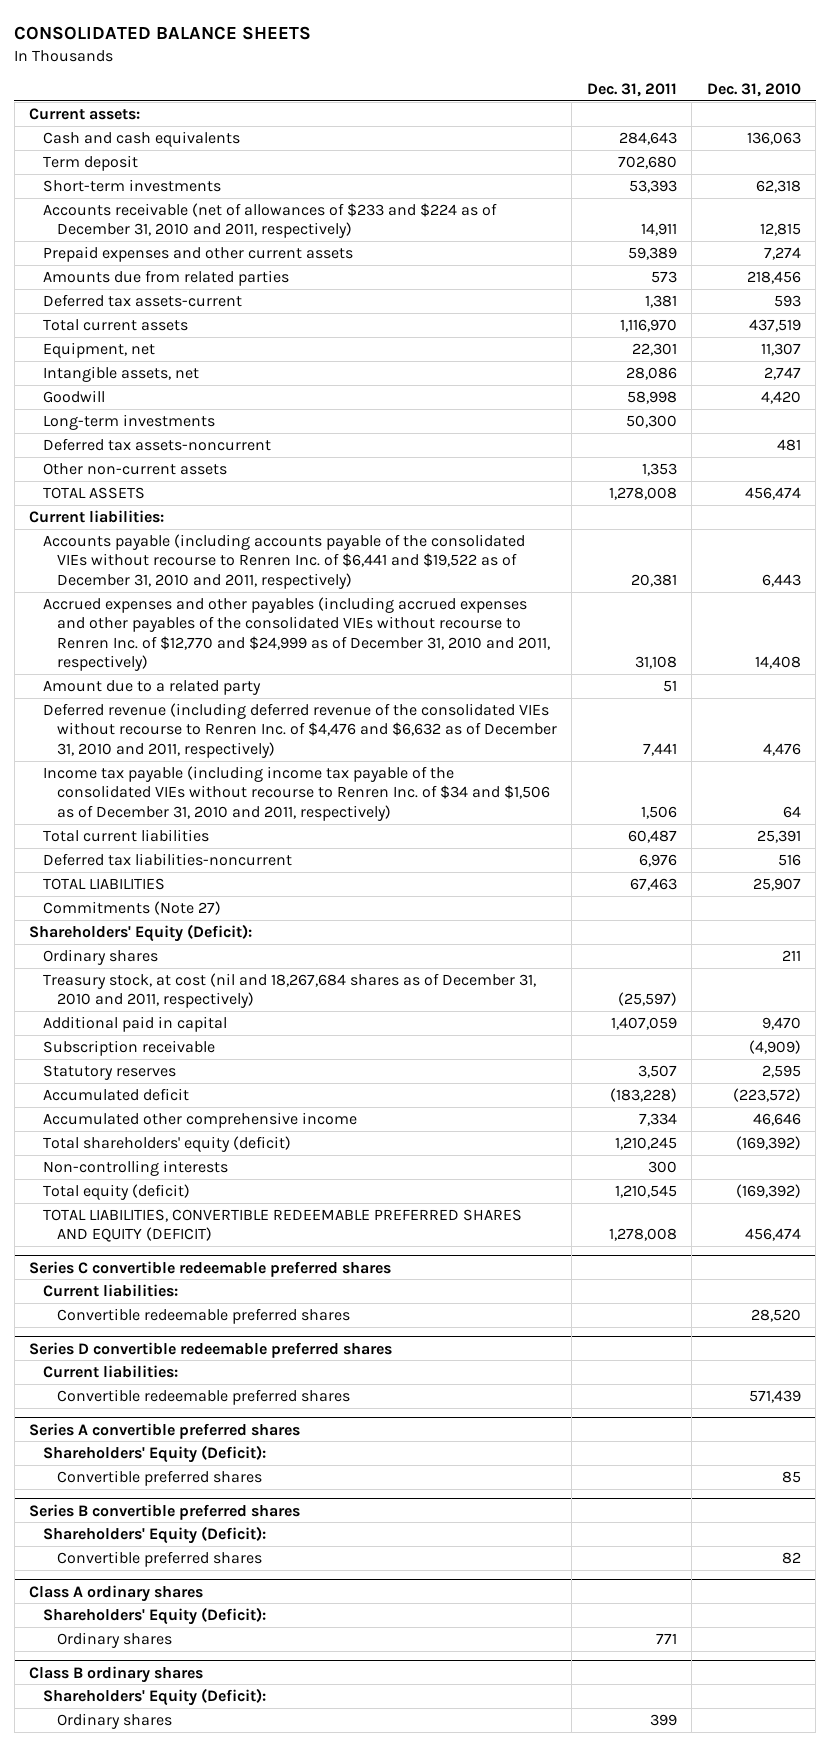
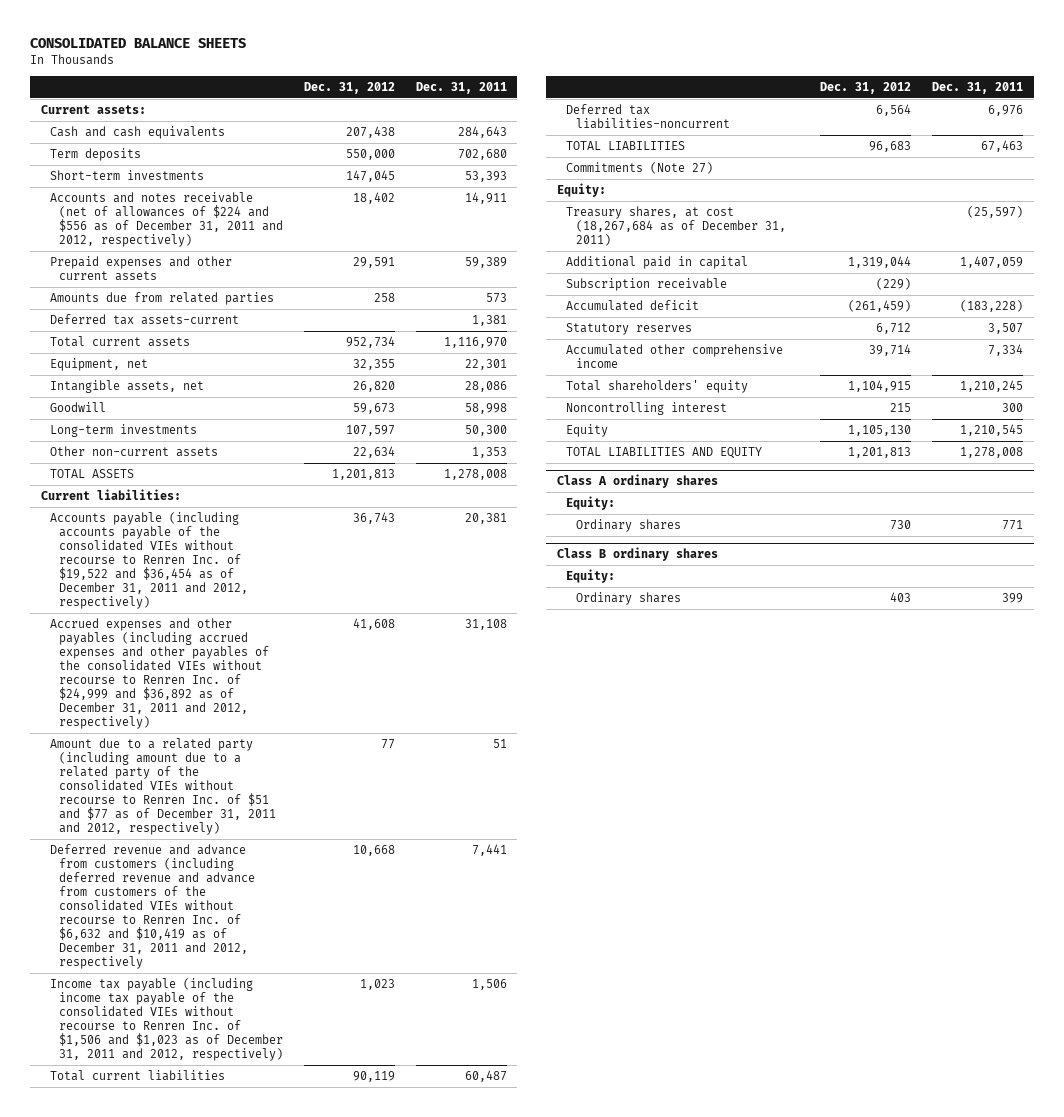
[706,82,801,97] Dec. 31, 2010 -> none
none -> [304,81,396,94] Dec. 31, 2012
[43,154,139,171] Term deposit -> [50,148,142,162] Term deposits
[43,202,498,239] Accounts receivable (net of allowances of $233 and $224 as of December 31, 2010 and 2011, respectively) -> [50,192,284,248] Accounts and notes receivable (net of allowances of $224 and $556 as of December 31, 2011 and 2012, respectively)
[43,437,272,451] Deferred tax assets-noncurrent -> none
[43,533,526,589] Accounts payable (including accounts payable of the consolidated VIEs without recourse to Renren Inc. of $6,441 and $19,522 as of December 31, 2010 and 2011, respectively) -> [50,512,249,610] Accounts payable (including accounts payable of the consolidated VIEs without recourse to Renren Inc. of $19,522 and $36,454 as of December 31, 2011 and 2012, respectively)
[43,596,550,672] Accrued expenses and other payables (including accrued expenses and other payables of the consolidated VIEs without recourse to Renren Inc. of $12,770 and $24,999 as of December 31, 2010 and 2011, respectively) -> [50,618,270,730] Accrued expenses and other payables (including accrued expenses and other payables of the consolidated VIEs without recourse to Renren Inc. of $24,999 and $36,892 as of December 31, 2011 and 2012, respectively)
[43,679,262,695] Amount due to a related party -> [50,738,277,836] Amount due to a related party (including amount due to a related party of the consolidated VIEs without recourse to Renren Inc. of $51 and $77 as of December 31, 2011 and 2012, respectively)
[43,702,557,758] Deferred revenue (including deferred revenue of the consolidated VIEs without recourse to Renren Inc. of $4,476 and $6,632 as of December 31, 2010 and 2011, respectively) -> [50,844,256,970] Deferred revenue and advance from customers (including deferred revenue and advance from customers of the consolidated VIEs without recourse to Renren Inc. of $6,632 and $10,419 as of December 31, 2011 and 2012, respectively
[43,765,550,821] Income tax payable (including income tax payable of the consolidated VIEs without recourse to Renren Inc. of $34 and $1,506 as of December 31, 2010 and 2011, respectively) -> [50,978,284,1062] Income tax payable (including income tax payable of the consolidated VIEs without recourse to Renren Inc. of $1,506 and $1,023 as of December 31, 2011 and 2012, respectively)
[43,948,159,965] Ordinary shares -> none
[29,923,253,942] Shareholders' Equity (Deficit): -> [556,183,606,198] Equity:
[43,972,537,1009] Treasury stock, at cost (nil and 18,267,684 shares as of December 31, 2010 and 2011, respectively) -> [566,206,786,247] Treasury shares, at cost (18,267,684 as of December 31, 2011)
[43,1064,177,1080] Statutory reserves -> [566,323,693,336] Statutory reserves
[29,1260,392,1277] Series C convertible redeemable preferred shares -> none
[43,1283,179,1297] Current liabilities: -> none
[56,1307,350,1324] Convertible redeemable preferred shares -> none
[29,1341,393,1358] Series D convertible redeemable preferred shares -> none
[43,1364,179,1378] Current liabilities: -> none
[56,1388,350,1405] Convertible redeemable preferred shares -> none
[29,1422,301,1439] Series A convertible preferred shares -> none
[43,1444,267,1463] Shareholders' Equity (Deficit): -> none
[56,1469,262,1486] Convertible preferred shares -> none
[29,1503,301,1520] Series B convertible preferred shares -> none
[43,1525,267,1544] Shareholders' Equity (Deficit): -> none
[56,1550,262,1567] Convertible preferred shares -> none
[43,1135,292,1152] Total shareholders' equity (deficit) -> [566,380,749,394] Total shareholders' equity
[43,1159,229,1176] Non-controlling interests -> [566,402,728,416] Noncontrolling interest
[43,1183,191,1200] Total equity (deficit) -> [566,424,609,438] Equity
[43,1208,523,1243] TOTAL LIABILITIES, CONVERTIBLE REDEEMABLE PREFERRED SHARES AND EQUITY (DEFICIT) -> [566,447,763,460] TOTAL LIABILITIES AND EQUITY
[43,1606,267,1625] Shareholders' Equity (Deficit): -> [566,496,616,511] Equity:
[43,1687,267,1706] Shareholders' Equity (Deficit): -> [566,569,616,584] Equity:

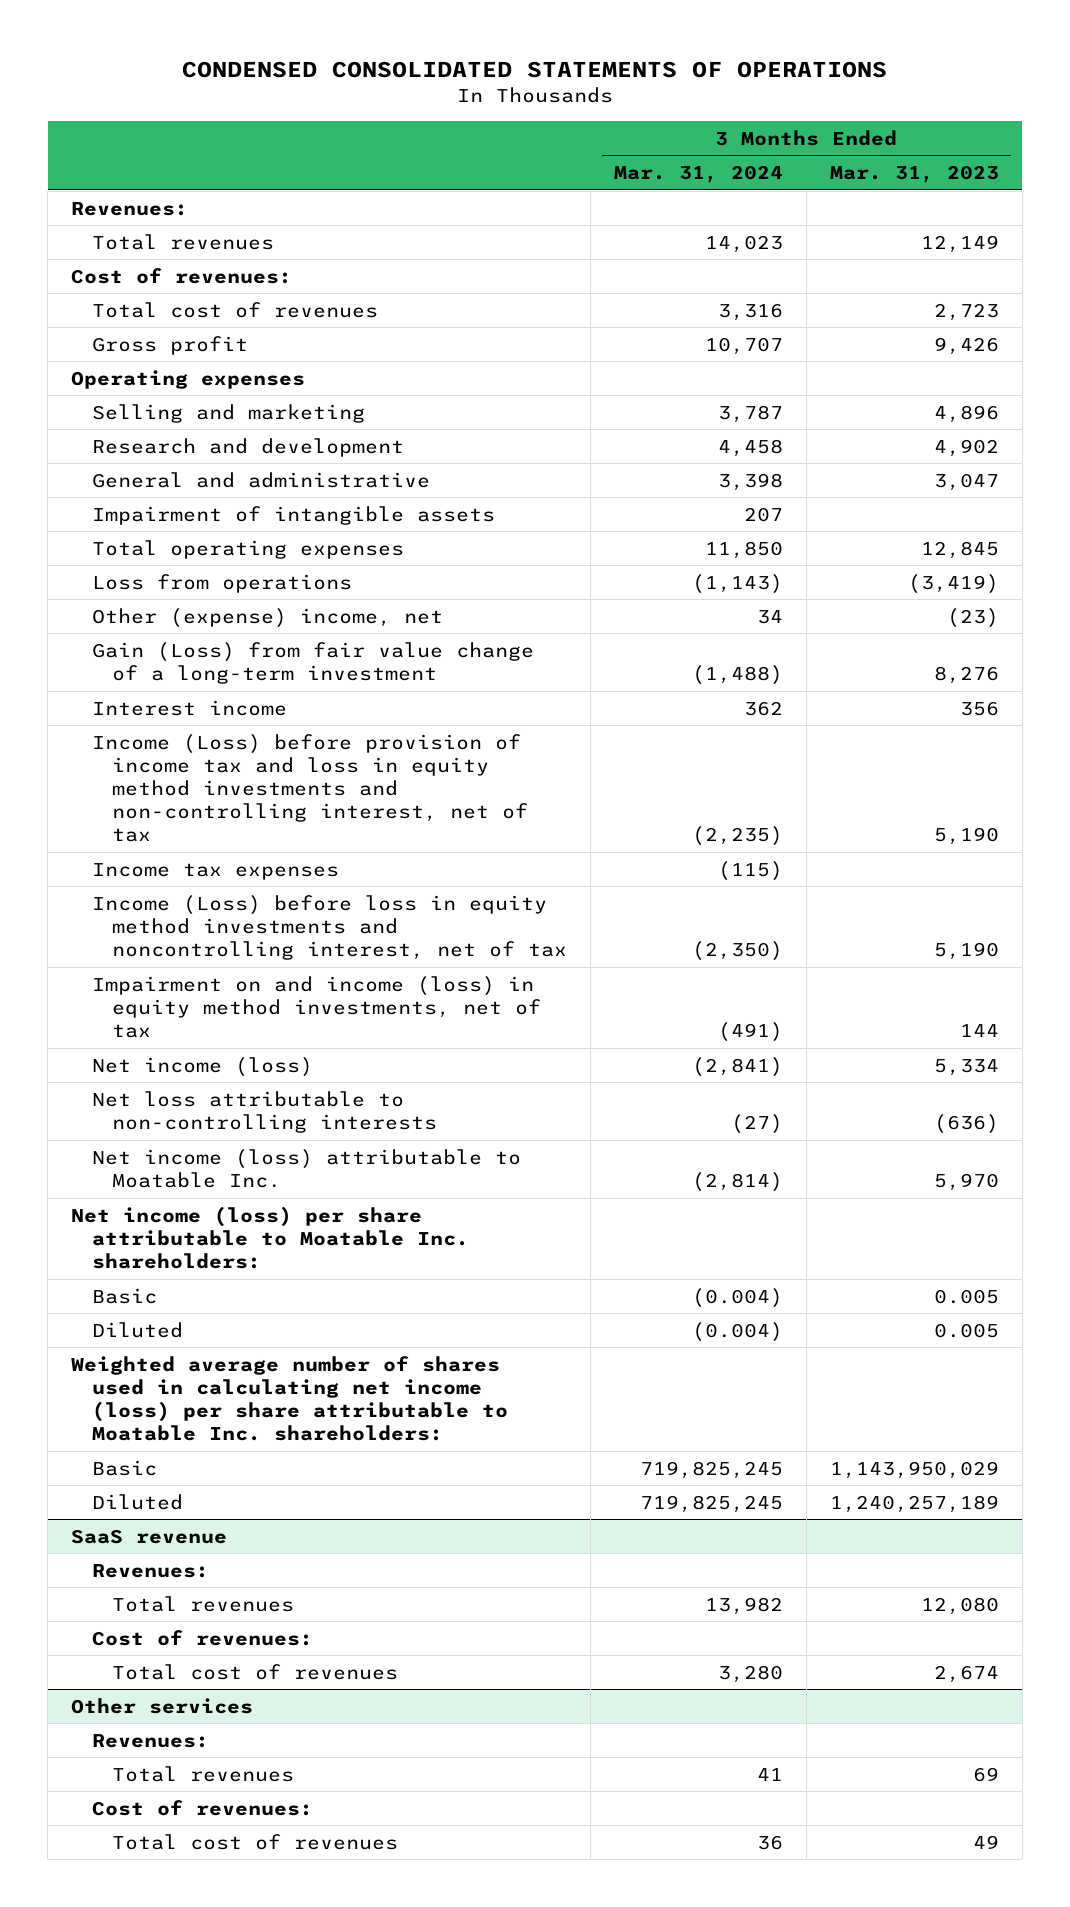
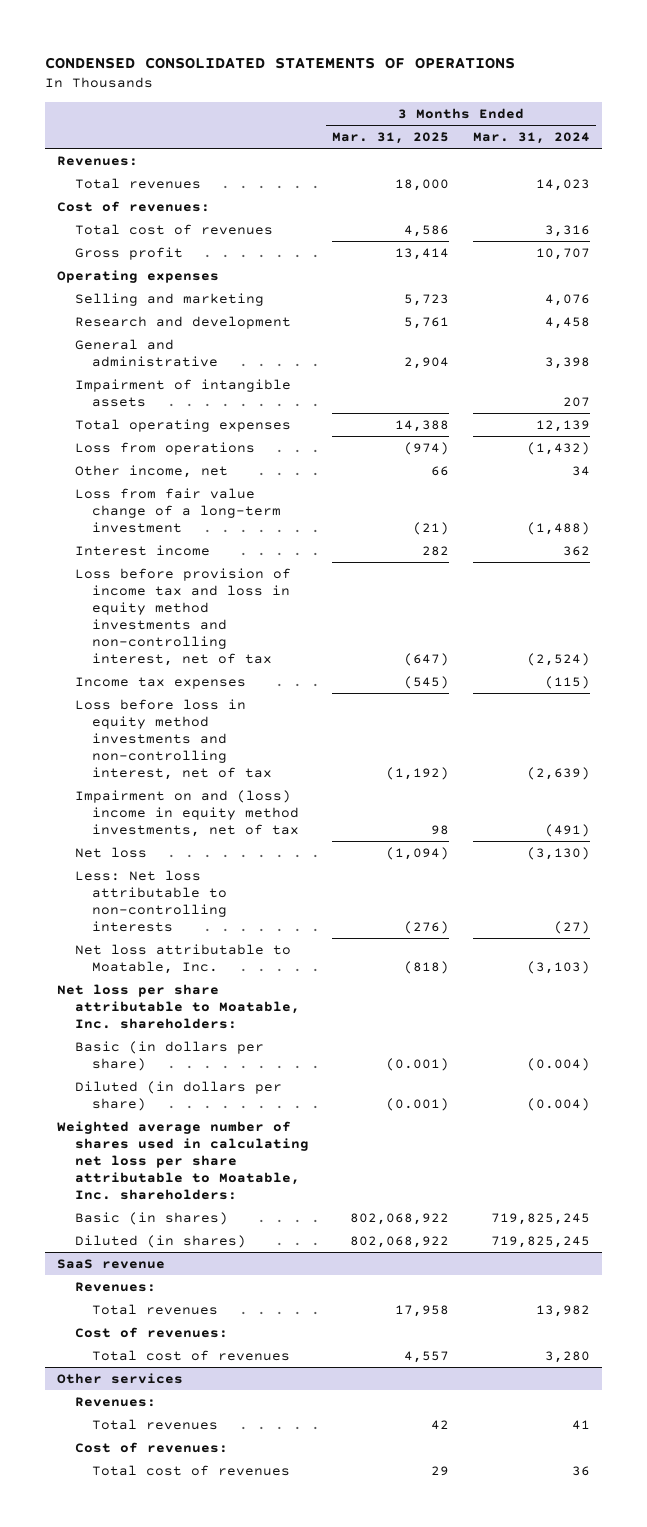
[829,165,999,184] Mar. 31, 2023 -> none
none -> [332,131,450,144] Mar. 31, 2025
[717,404,783,423] 3,787 -> [545,293,591,306] 4,076
[704,540,783,559] 11,850 -> [536,419,591,432] 12,139
[691,573,783,594] (1,143) -> [527,441,591,455] (1,432)
[91,607,443,628] Other (expense) income, net -> [74,464,228,478] Other income, net
[91,641,534,684] Gain (Loss) from fair value change of a long-term investment -> [74,487,282,533] Loss from fair value change of a long-term investment
[91,733,528,843] Income (Loss) before provision of income tax and loss in equity method investments and non-controlling interest, net of tax -> [74,567,291,667] Loss before provision of income tax and loss in equity method investments and non-controlling interest, net of tax
[691,826,783,847] (2,235) -> [527,653,591,667] (2,524)
[91,894,567,961] Income (Loss) before loss in equity method investments and noncontrolling interest, net of tax -> [74,698,273,781] Loss before loss in equity method investments and non-controlling interest, net of tax
[691,941,783,962] (2,350) -> [527,767,591,781] (2,639)
[91,975,541,1039] Impairment on and income (loss) in equity method investments, net of tax -> [74,789,300,837] Impairment on and (loss) income in equity method investments, net of tax
[91,1056,313,1077] Net income (loss) -> [74,846,147,858] Net loss
[691,1056,783,1077] (2,841) -> [527,846,591,860] (3,130)
[91,1090,437,1133] Net loss attributable to non-controlling interests -> [74,869,228,932] Less: Net loss attributable to non-controlling interests
[91,1148,521,1188] Net income (loss) attributable to Moatable Inc. -> [74,943,291,974] Net loss attributable to Moatable, Inc.
[691,1171,783,1192] (2,814) -> [527,960,591,974] (3,103)
[71,1205,469,1270] Net income (loss) per share attributable to Moatable Inc. shareholders: -> [56,983,300,1029] Net loss per share attributable to Moatable, Inc. shareholders:
[91,1287,157,1304] Basic -> [74,1040,264,1071] Basic (in dollars per share)
[91,1321,183,1338] Diluted -> [74,1080,282,1111] Diluted (in dollars per share)
[71,1355,508,1442] Weighted average number of shares used in calculating net income (loss) per share attributable to Moatable Inc. shareholders: -> [56,1120,309,1201] Weighted average number of shares used in calculating net loss per share attributable to Moatable, Inc. shareholders:
[91,1459,157,1476] Basic -> [74,1211,228,1225] Basic (in shares)
[91,1493,183,1510] Diluted -> [74,1234,246,1248] Diluted (in shares)

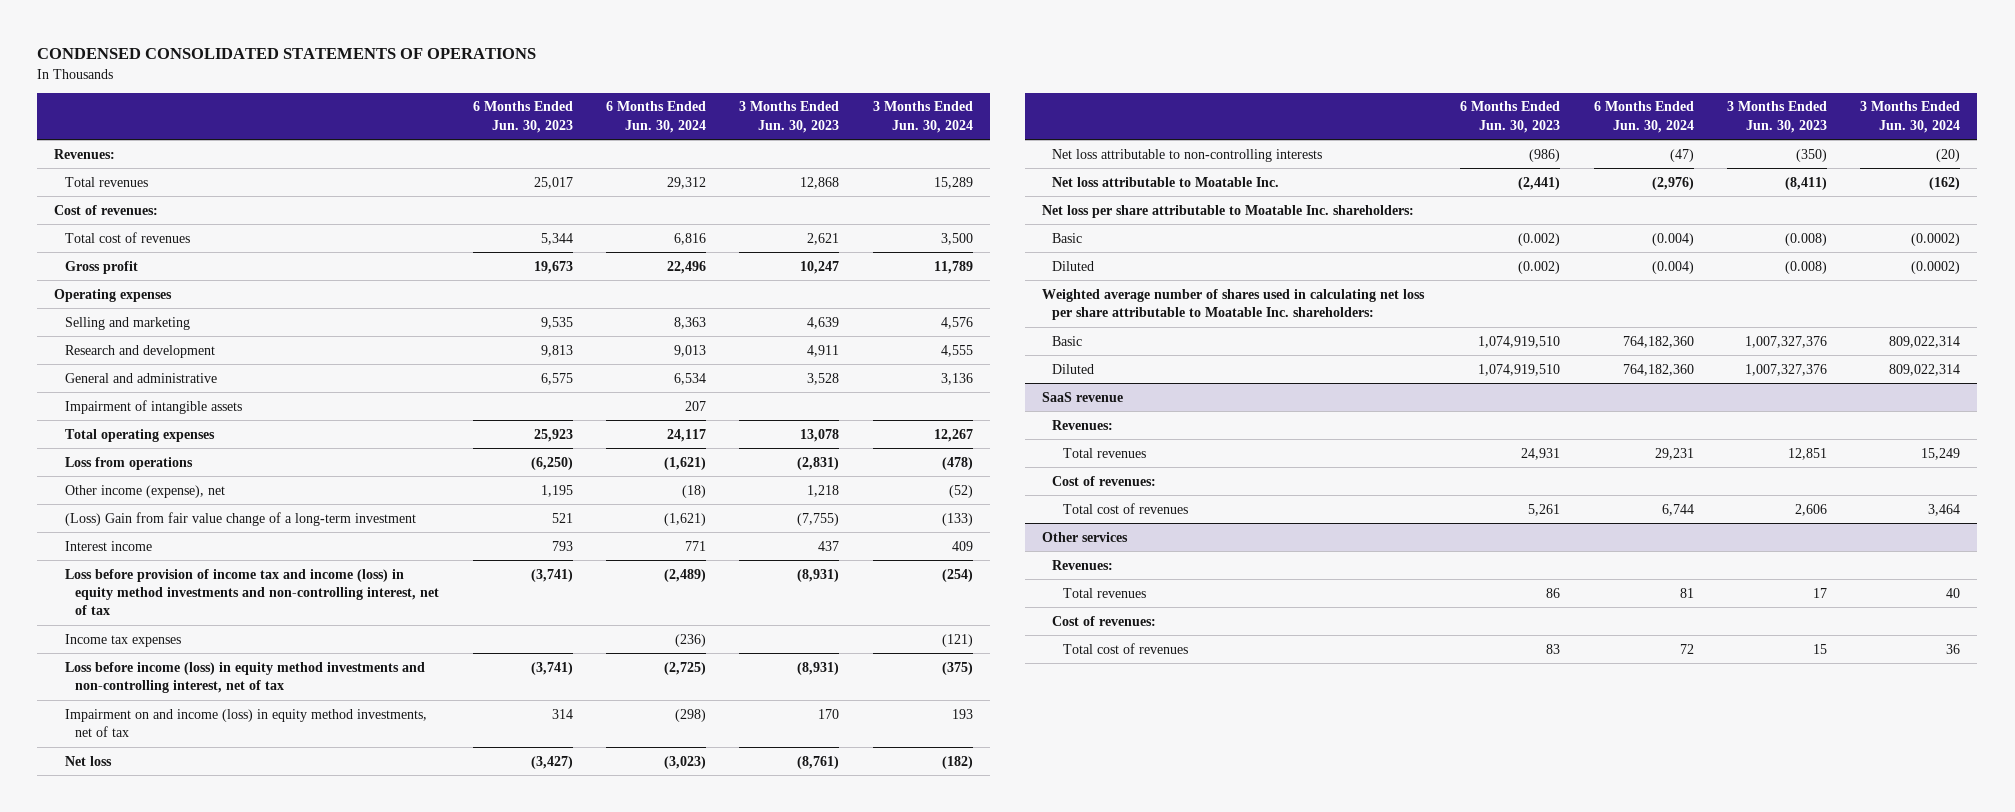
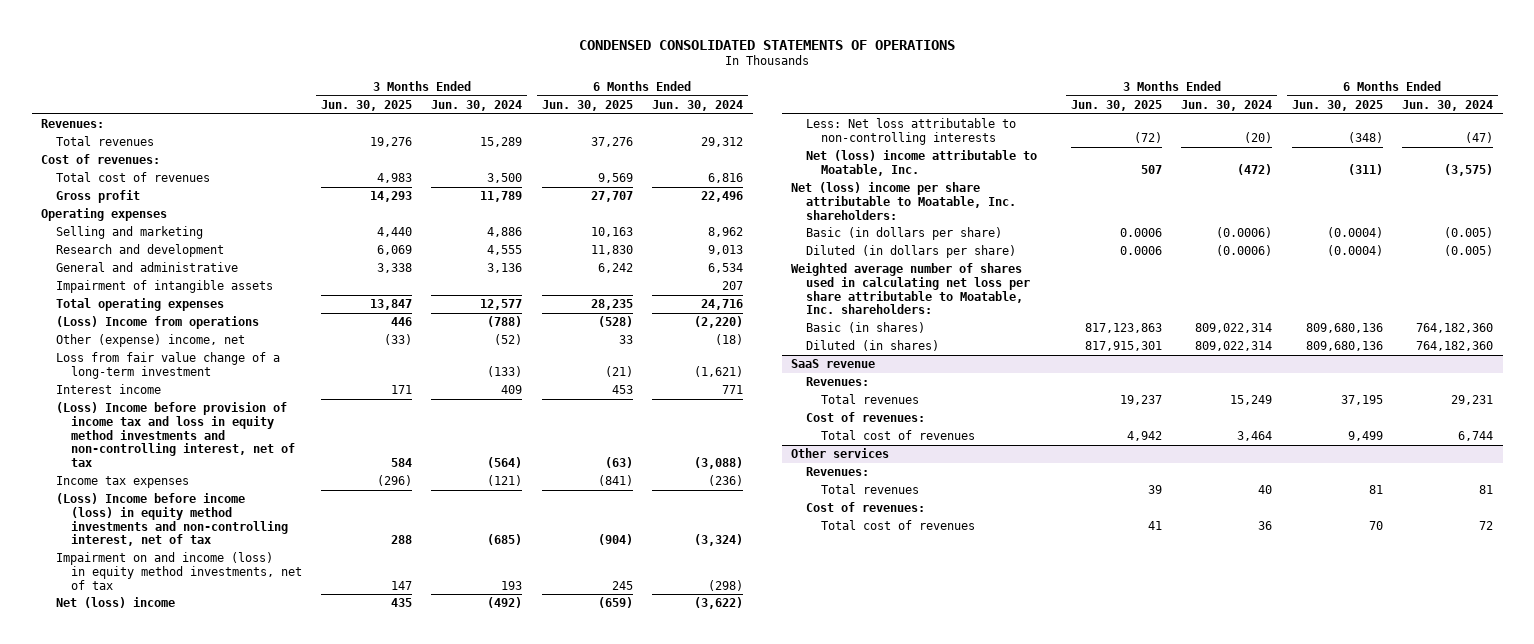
[472,101,573,133] 6 Months Ended Jun. 30, 2023 -> none
[739,101,840,133] 3 Months Ended Jun. 30, 2023 -> none
none -> [320,99,412,111] Jun. 30, 2025
none -> [541,99,633,111] Jun. 30, 2025
[674,316,707,329] 8,363 -> [707,227,743,238] 8,962
[940,316,973,329] 4,576 -> [487,227,523,238] 4,886
[667,428,707,442] 24,117 -> [700,299,743,311] 24,716
[933,428,973,442] 12,267 -> [480,299,523,311] 12,577
[64,456,193,470] Loss from operations -> [55,316,259,330] (Loss) Income from operations
[664,456,707,470] (1,621) -> [693,316,743,329] (2,220)
[941,456,973,470] (478) -> [487,316,523,328] (788)
[64,484,225,498] Other income (expense), net -> [55,334,245,348] Other (expense) income, net
[64,511,416,526] (Loss) Gain from fair value change of a long-term investment -> [55,352,280,379] Loss from fair value change of a long-term investment
[64,568,440,616] Loss before provision of income tax and income (loss) in equity method investments and non-controlling interest, net of tax -> [55,402,295,467] (Loss) Income before provision of income tax and loss in equity method investments and non-controlling interest, net of tax
[664,568,707,582] (2,489) -> [693,456,743,469] (3,088)
[941,568,973,582] (254) -> [487,456,523,468] (564)
[64,661,425,694] Loss before income (loss) in equity method investments and non-controlling interest, net of tax -> [55,493,288,547] (Loss) Income before income (loss) in equity method investments and non-controlling interest, net of tax
[664,661,707,675] (2,725) -> [693,534,743,547] (3,324)
[941,661,973,675] (375) -> [487,534,523,546] (685)
[64,755,112,766] Net loss -> [55,597,175,609] Net (loss) income
[664,755,707,769] (3,023) -> [693,597,743,610] (3,622)
[941,755,973,769] (182) -> [487,597,523,609] (492)
[1052,148,1323,162] Net loss attributable to non-controlling interests -> [806,118,1017,145] Less: Net loss attributable to non-controlling interests
[1052,176,1280,187] Net loss attributable to Moatable Inc. -> [806,150,1038,176] Net (loss) income attributable to Moatable, Inc.
[1651,176,1694,190] (2,976) -> [1444,163,1494,176] (3,575)
[1929,176,1961,190] (162) -> [1237,163,1273,175] (472)
[1041,204,1414,218] Net loss per share attributable to Moatable Inc. shareholders: -> [791,182,1017,220] Net (loss) income per share attributable to Moatable, Inc. shareholders:
[1052,232,1083,243] Basic -> [806,227,1003,241] Basic (in dollars per share)
[1651,232,1694,246] (0.004) -> [1444,227,1494,239] (0.005)
[1911,232,1961,246] (0.0002) -> [1216,227,1273,239] (0.0006)
[1052,260,1095,271] Diluted -> [806,245,1017,259] Diluted (in dollars per share)
[1651,260,1694,274] (0.004) -> [1444,245,1494,257] (0.005)
[1911,260,1961,274] (0.0002) -> [1216,245,1273,257] (0.0006)
[1041,288,1425,321] Weighted average number of shares used in calculating net loss per share attributable to Moatable Inc. shareholders: -> [791,263,1031,315] Weighted average number of shares used in calculating net loss per share attributable to Moatable, Inc. shareholders:
[1052,335,1083,346] Basic -> [806,322,926,334] Basic (in shares)
[1052,363,1095,374] Diluted -> [806,340,940,352] Diluted (in shares)

